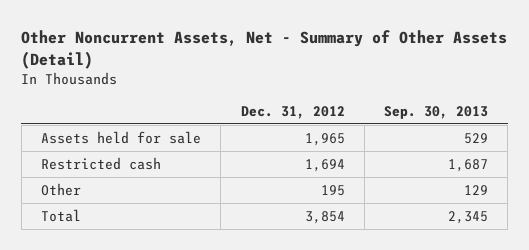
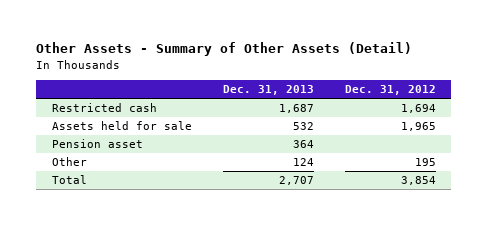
[21,29,508,69] Other Noncurrent Assets, Net - Summary of Other Assets (Detail) -> [36,42,413,57] Other Assets - Summary of Other Assets (Detail)
[384,105,489,119] Sep. 30, 2013 -> none
none -> [222,84,314,95] Dec. 31, 2013
[40,131,201,145] Assets held for sale -> [51,121,192,131] Assets held for sale
none -> [51,139,143,149] Pension asset

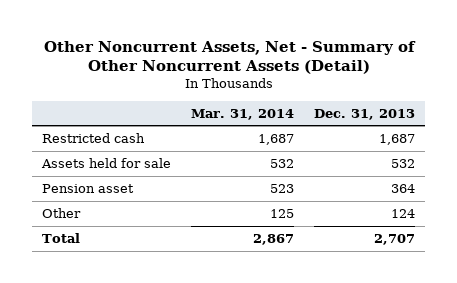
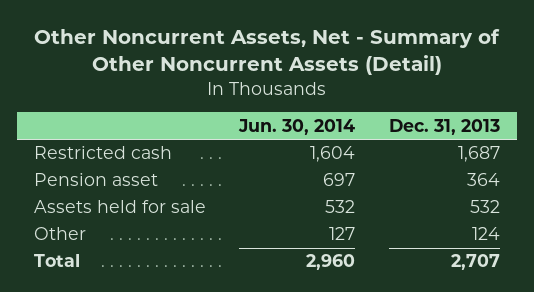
[191,108,295,120] Mar. 31, 2014 -> none
none -> [238,118,356,135] Jun. 30, 2014
[41,157,172,168] Assets held for sale -> [33,200,206,214] Assets held for sale

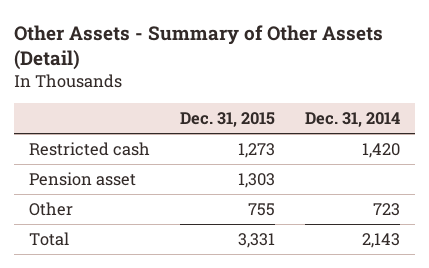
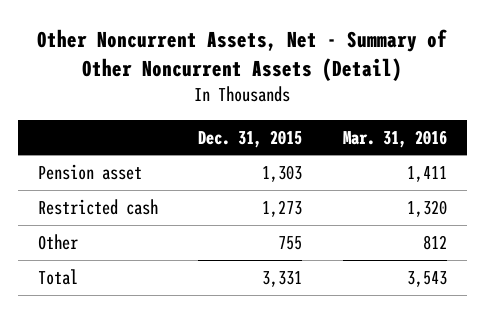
[14,24,384,71] Other Assets - Summary of Other Assets (Detail) -> [37,28,448,81] Other Noncurrent Assets, Net - Summary of Other Noncurrent Assets (Detail)
[304,112,400,128] Dec. 31, 2014 -> none
none -> [342,129,447,148] Mar. 31, 2016
[29,141,151,156] Restricted cash -> [37,198,158,215] Restricted cash

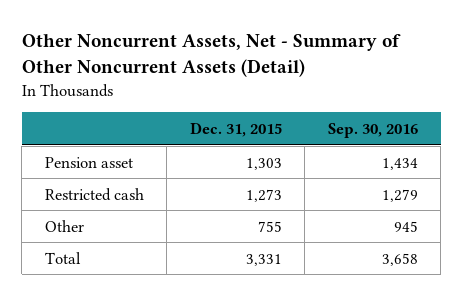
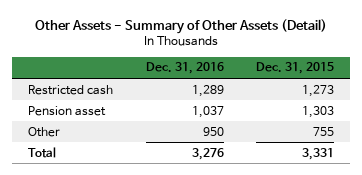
[21,34,401,78] Other Noncurrent Assets, Net - Summary of Other Noncurrent Assets (Detail) -> [35,18,328,34] Other Assets - Summary of Other Assets (Detail)
[327,123,418,139] Sep. 30, 2016 -> none
none -> [145,62,224,75] Dec. 31, 2016
[44,156,133,168] Pension asset -> [28,105,107,116] Pension asset

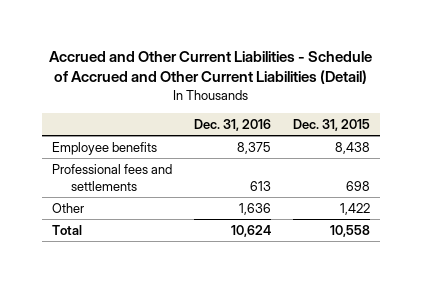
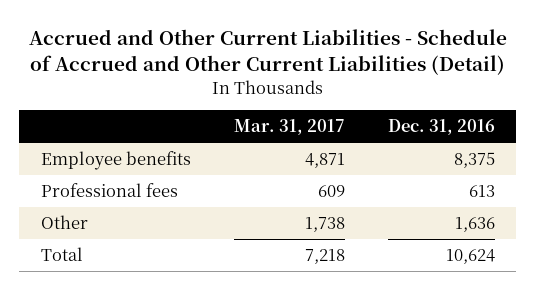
[292,118,370,131] Dec. 31, 2015 -> none
none -> [233,119,345,136] Mar. 31, 2017
[52,163,173,191] Professional fees and settlements -> [40,183,178,198] Professional fees

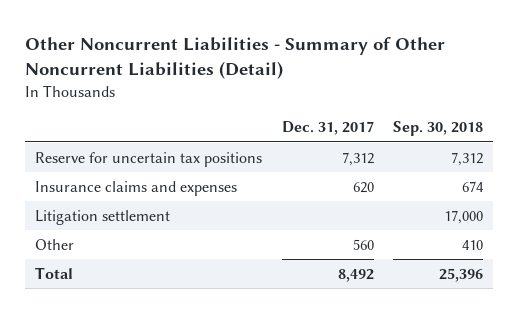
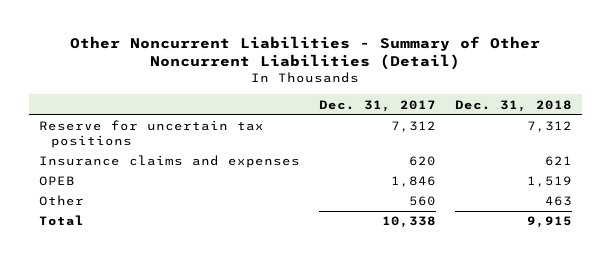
[393,121,484,137] Sep. 30, 2018 -> none
none -> [455,99,573,112] Dec. 31, 2018
[35,209,171,225] Litigation settlement -> none
none -> [38,176,75,187] OPEB
[337,268,374,282] 8,492 -> [381,216,436,229] 10,338

